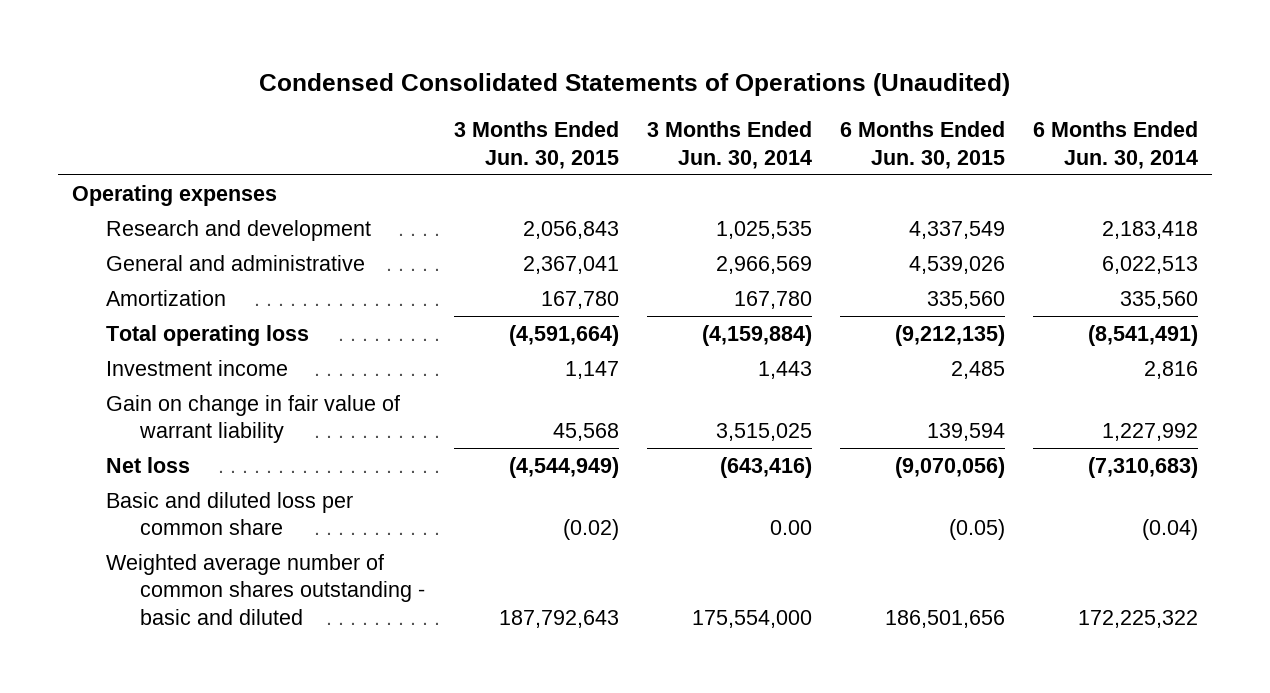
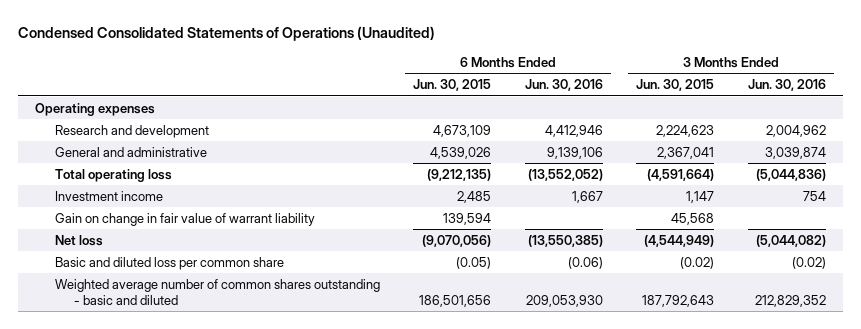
[646,121,812,169] 3 Months Ended Jun. 30, 2014 -> none
[1033,121,1199,169] 6 Months Ended Jun. 30, 2014 -> none
none -> [524,79,603,92] Jun. 30, 2016
none -> [747,79,826,92] Jun. 30, 2016
[522,220,619,239] 2,056,843 -> [656,124,715,137] 2,224,623
[908,220,1005,239] 4,337,549 -> [433,124,492,137] 4,673,109
[106,289,227,306] Amortization -> none

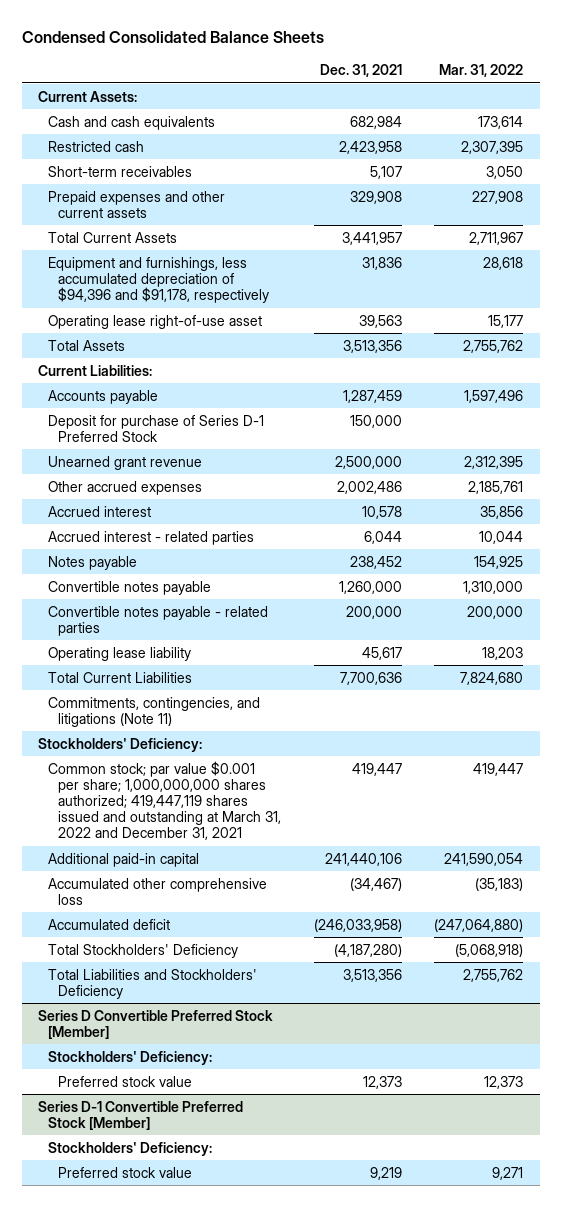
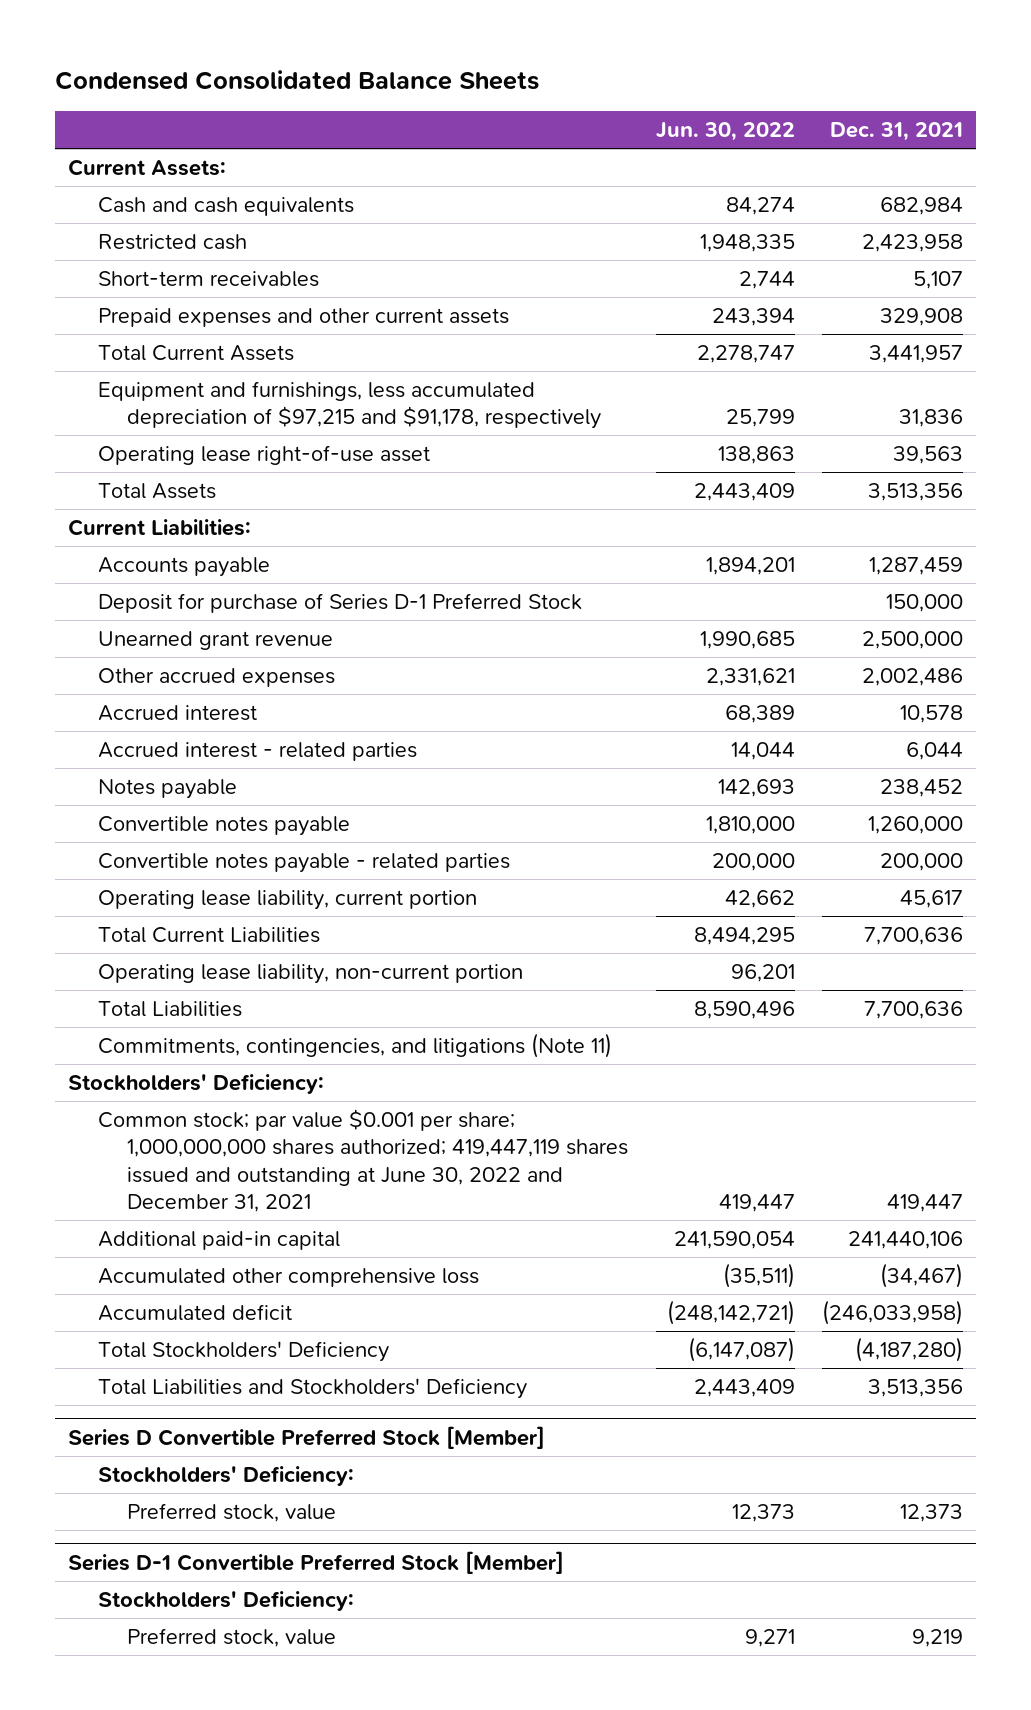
[439,64,524,78] Mar. 31, 2022 -> none
none -> [655,121,795,141] Jun. 30, 2022
[48,256,270,304] Equipment and furnishings, less accumulated depreciation of $94,396 and $91,178, respectively -> [97,381,602,430] Equipment and furnishings, less accumulated depreciation of $97,215 and $91,178, respectively
[48,646,192,661] Operating lease liability -> [97,890,477,911] Operating lease liability, current portion
none -> [97,964,523,985] Operating lease liability, non-current portion
none -> [97,1001,242,1018] Total Liabilities
[48,760,282,841] Common stock; par value $0.001 per share; 1,000,000,000 shares authorized; 419,447,119 shares issued and outstanding at March 31, 2022 and December 31, 2021 -> [97,1109,629,1212] Common stock; par value $0.001 per share; 1,000,000,000 shares authorized; 419,447,119 shares issued and outstanding at June 30, 2022 and December 31, 2021
[58,1075,193,1087] Preferred stock value -> [127,1503,337,1523] Preferred stock, value
[58,1166,193,1178] Preferred stock value -> [127,1628,337,1648] Preferred stock, value

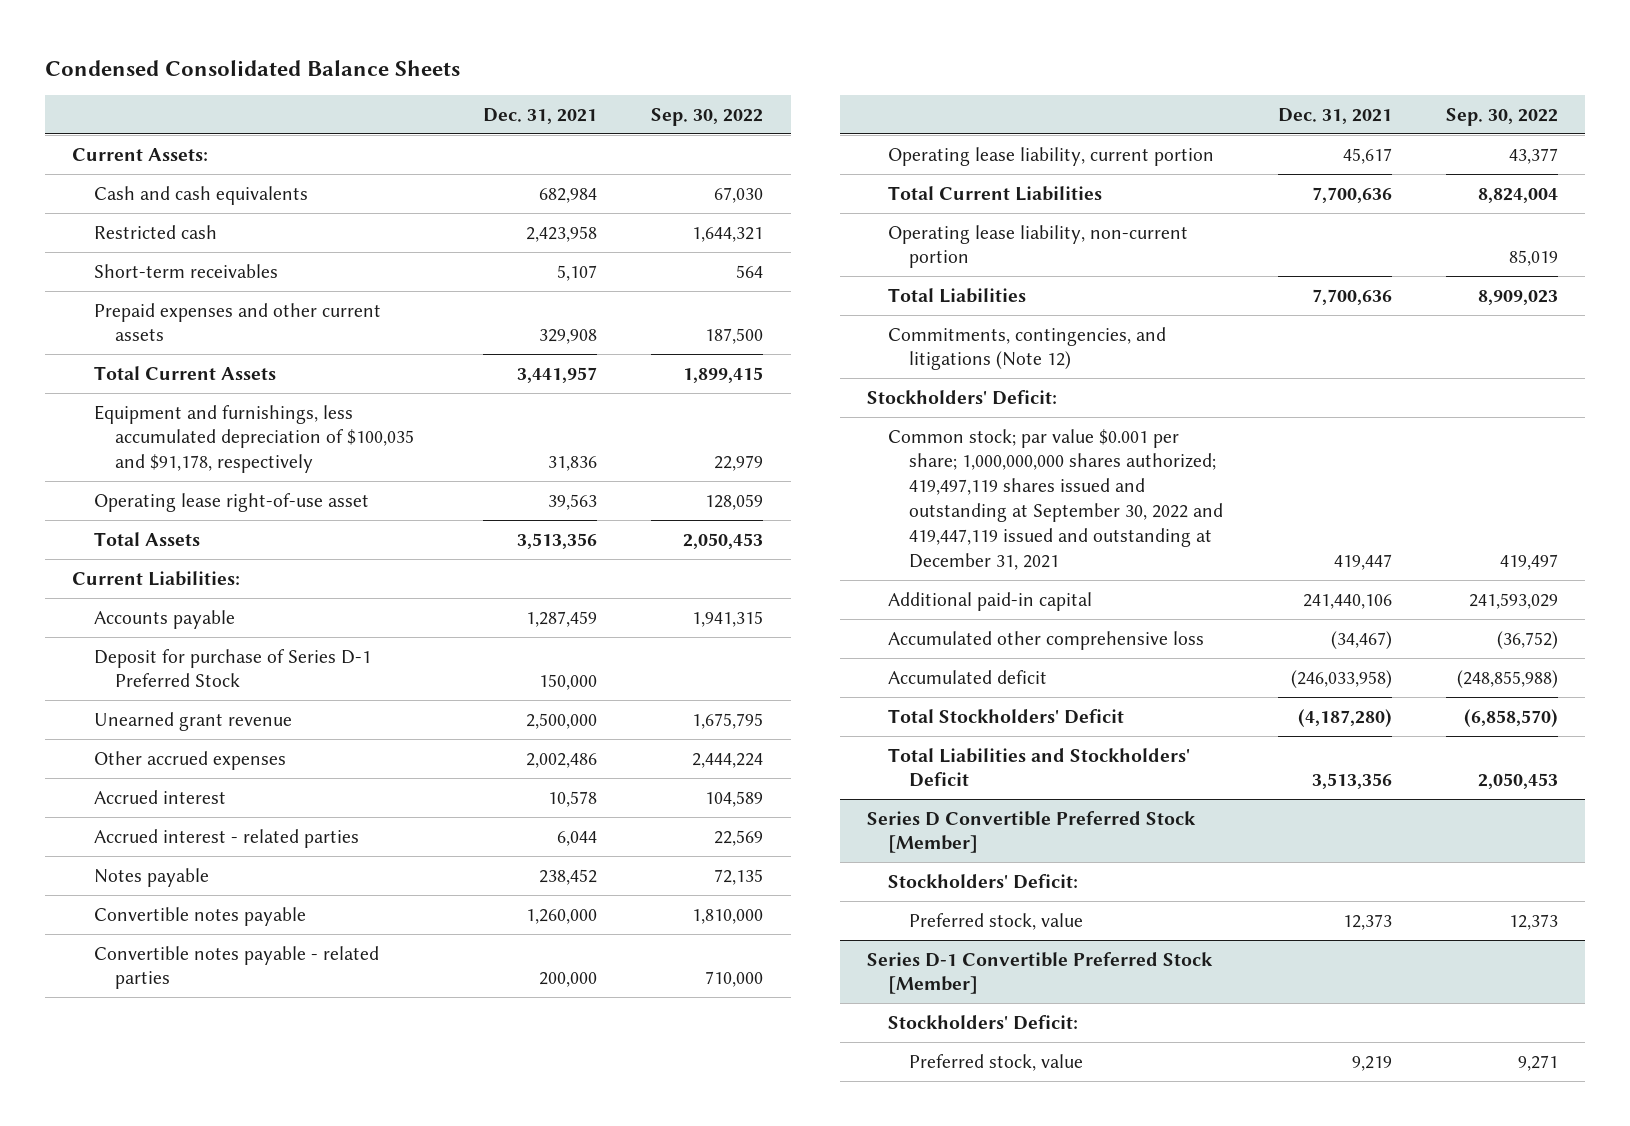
[655,121,795,141] Jun. 30, 2022 -> none
none -> [651,107,764,126] Sep. 30, 2022
[97,381,602,430] Equipment and furnishings, less accumulated depreciation of $97,215 and $91,178, respectively -> [93,404,414,474] Equipment and furnishings, less accumulated depreciation of $100,035 and $91,178, respectively
[97,1033,612,1059] Commitments, contingencies, and litigations (Note 11) -> [888,326,1167,371] Commitments, contingencies, and litigations (Note 12)
[68,1074,325,1095] Stockholders' Deficiency: -> [866,389,1057,405] Stockholders' Deficit:
[97,1109,629,1212] Common stock; par value $0.001 per share; 1,000,000,000 shares authorized; 419,447,119 shares issued and outstanding at June 30, 2022 and December 31, 2021 -> [888,428,1224,570] Common stock; par value $0.001 per share; 1,000,000,000 shares authorized; 419,497,119 shares issued and outstanding at September 30, 2022 and 419,447,119 issued and outstanding at December 31, 2021
[97,1341,389,1363] Total Stockholders' Deficiency -> [888,708,1125,724] Total Stockholders' Deficit
[97,1378,527,1400] Total Liabilities and Stockholders' Deficiency -> [888,747,1191,788] Total Liabilities and Stockholders' Deficit
[97,1466,354,1487] Stockholders' Deficiency: -> [888,873,1079,889] Stockholders' Deficit:
[97,1591,354,1612] Stockholders' Deficiency: -> [888,1014,1079,1030] Stockholders' Deficit:

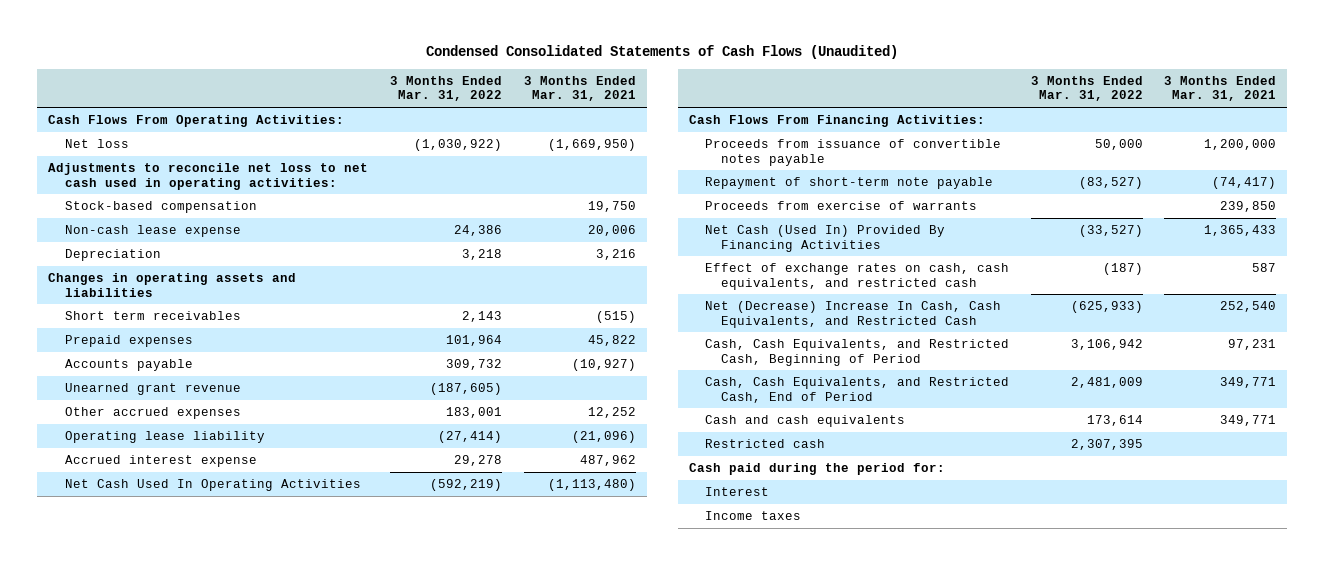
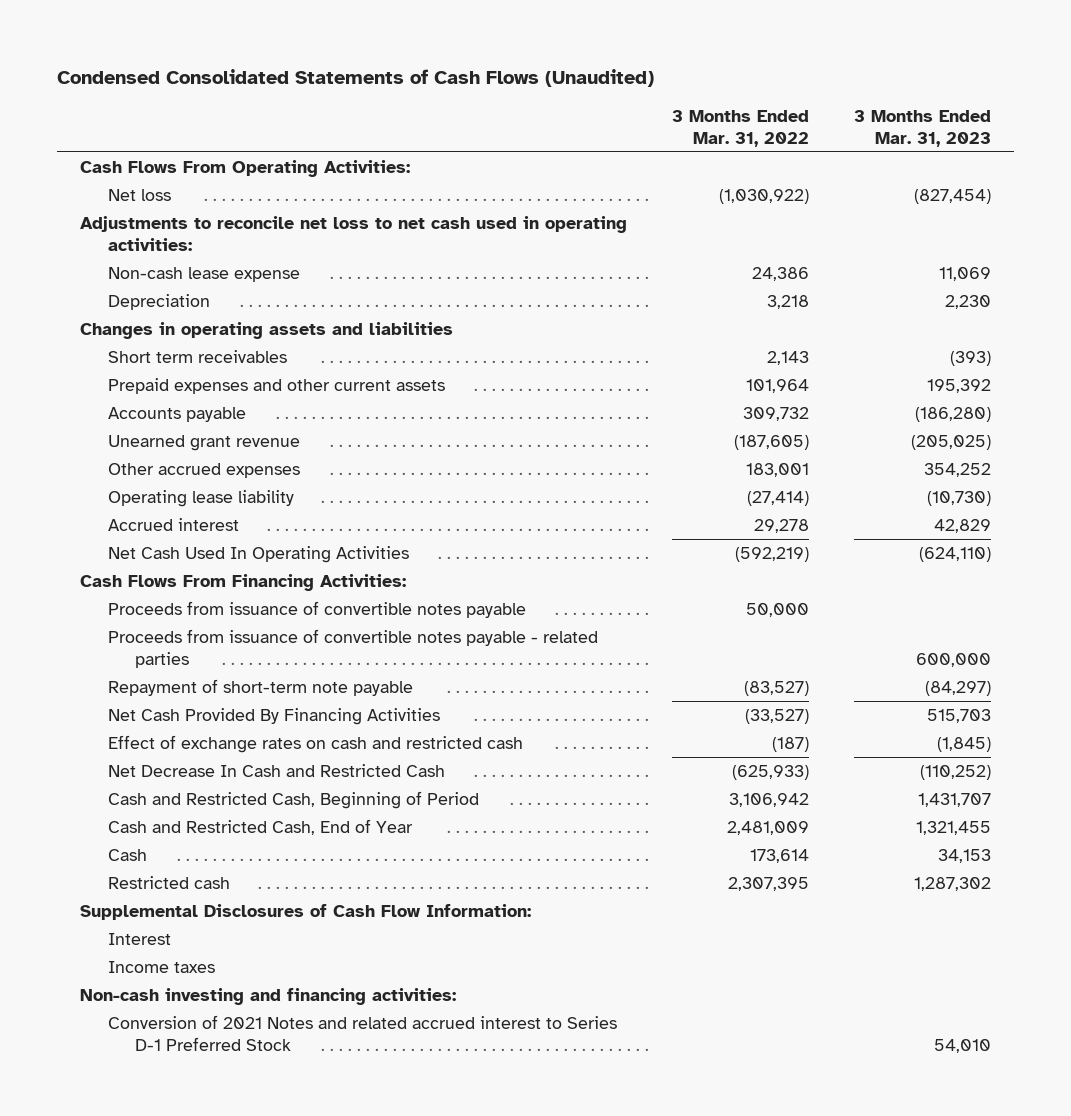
[524,75,637,102] 3 Months Ended Mar. 31, 2021 -> none
none -> [854,109,992,147] 3 Months Ended Mar. 31, 2023
[64,200,257,213] Stock-based compensation -> none
[64,334,193,347] Prepaid expenses -> [107,377,445,394] Prepaid expenses and other current assets
[64,454,257,467] Accrued interest expense -> [107,517,239,531] Accrued interest
none -> [107,628,598,668] Proceeds from issuance of convertible notes payable - related parties
[704,200,977,210] Proceeds from exercise of warrants -> none
[704,224,945,252] Net Cash (Used In) Provided By Financing Activities -> [107,707,440,725] Net Cash Provided By Financing Activities
[704,262,1009,290] Effect of exchange rates on cash, cash equivalents, and restricted cash -> [107,734,523,753] Effect of exchange rates on cash and restricted cash
[704,300,1001,328] Net (Decrease) Increase In Cash, Cash Equivalents, and Restricted Cash -> [107,763,445,777] Net Decrease In Cash and Restricted Cash
[704,338,1009,366] Cash, Cash Equivalents, and Restricted Cash, Beginning of Period -> [107,790,479,809] Cash and Restricted Cash, Beginning of Period
[704,376,1009,403] Cash, Cash Equivalents, and Restricted Cash, End of Period -> [107,818,413,835] Cash and Restricted Cash, End of Year
[704,414,905,427] Cash and cash equivalents -> [107,848,147,861] Cash
[688,462,945,475] Cash paid during the period for: -> none
none -> [79,903,531,920] Supplemental Disclosures of Cash Flow Information:
none -> [79,987,456,1005] Non-cash investing and financing activities:
none -> [107,1014,617,1051] Conversion of 2021 Notes and related accrued interest to Series D-1 Preferred Stock

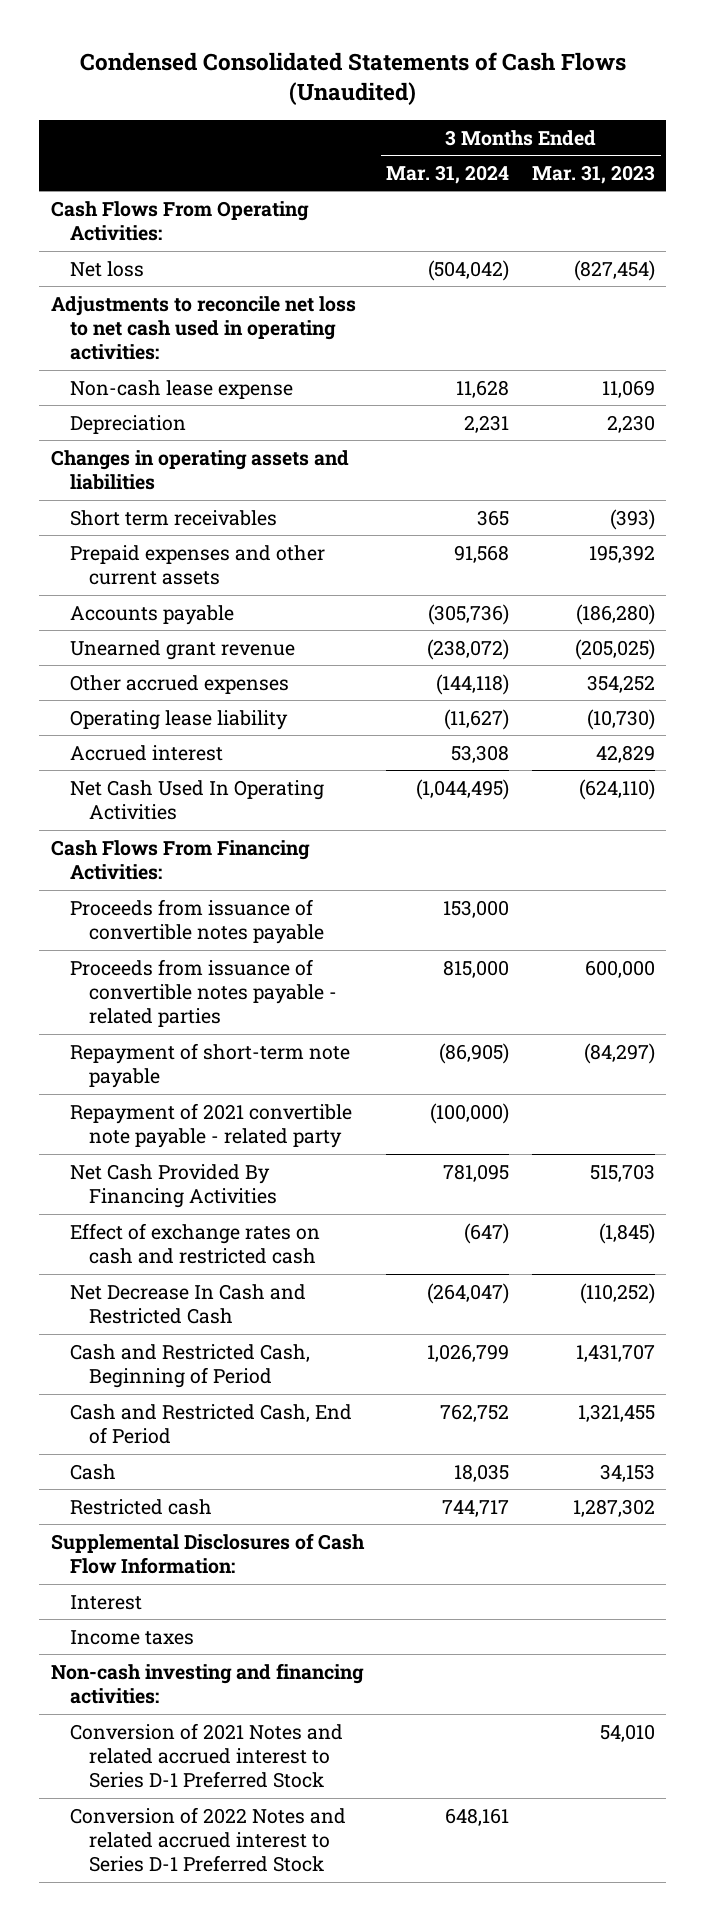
[671,109,809,147] 3 Months Ended Mar. 31, 2022 -> none
none -> [386,164,510,184] Mar. 31, 2024
none -> [69,1102,352,1149] Repayment of 2021 convertible note payable - related party
[107,818,413,835] Cash and Restricted Cash, End of Year -> [69,1403,352,1445] Cash and Restricted Cash, End of Period
none -> [69,1806,346,1873] Conversion of 2022 Notes and related accrued interest to Series D-1 Preferred Stock

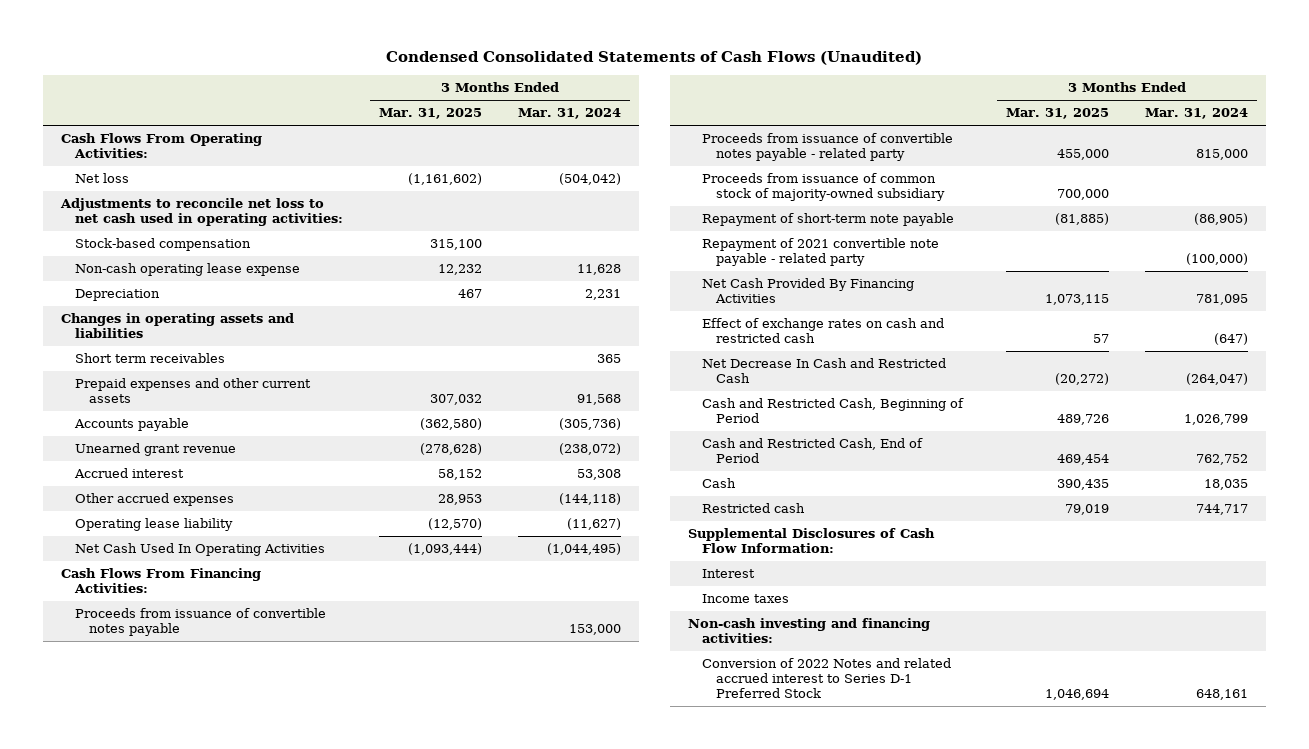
[532,164,656,184] Mar. 31, 2023 -> none
none -> [378,108,482,120] Mar. 31, 2025
none -> [74,238,251,252] Stock-based compensation
[69,379,293,399] Non-cash lease expense -> [74,263,300,277] Non-cash operating lease expense
[69,744,223,761] Accrued interest -> [73,468,184,479] Accrued interest
[69,958,338,1028] Proceeds from issuance of convertible notes payable - related parties -> [701,133,953,162] Proceeds from issuance of convertible notes payable - related party
none -> [701,173,945,202] Proceeds from issuance of common stock of majority-owned subsidiary
[69,1722,343,1789] Conversion of 2021 Notes and related accrued interest to Series D-1 Preferred Stock -> none

